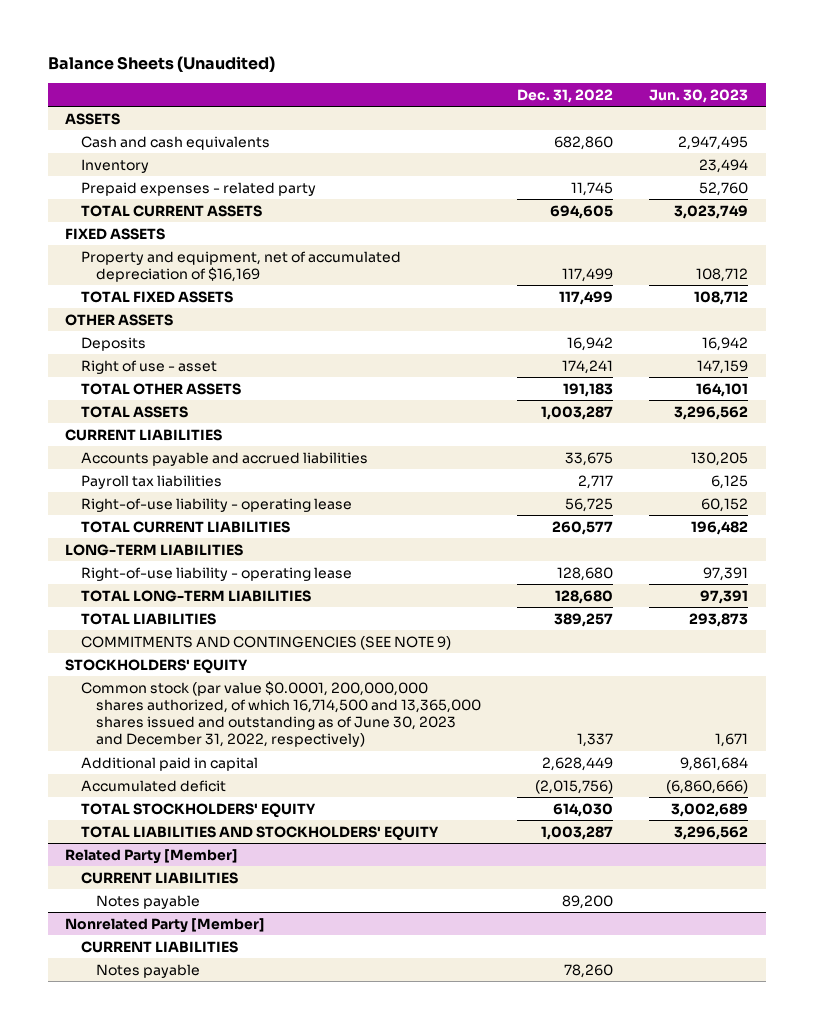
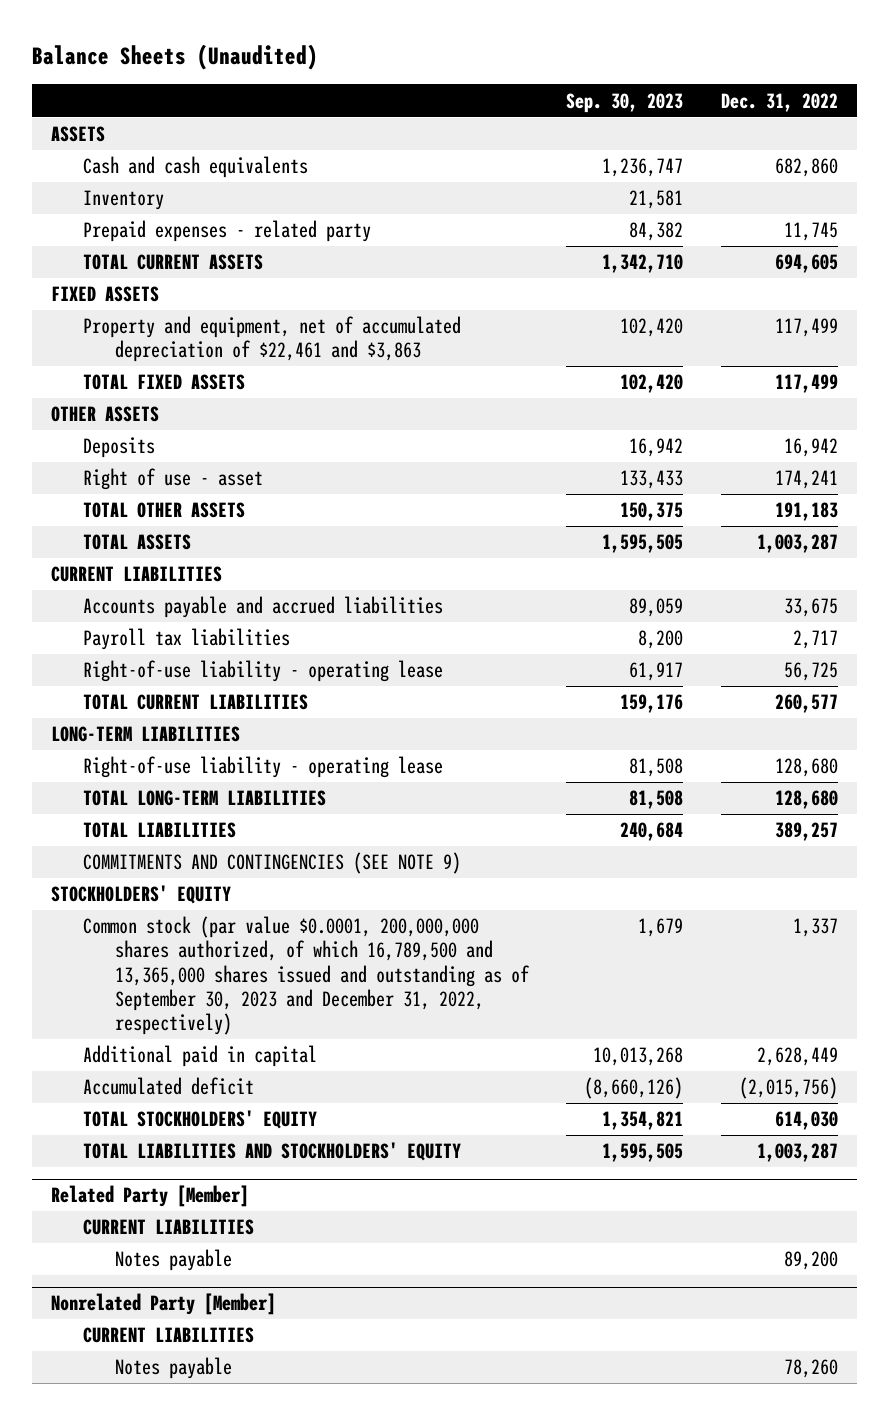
[648,88,748,103] Jun. 30, 2023 -> none
none -> [566,92,684,113] Sep. 30, 2023
[80,250,401,282] Property and equipment, net of accumulated depreciation of $16,169 -> [82,316,461,363] Property and equipment, net of accumulated depreciation of $22,461 and $3,863
[80,680,482,748] Common stock (par value $0.0001, 200,000,000 shares authorized, of which 16,714,500 and 13,365,000 shares issued and outstanding as of June 30, 2023 and December 31, 2022, respectively) -> [82,916,530,1035] Common stock (par value $0.0001, 200,000,000 shares authorized, of which 16,789,500 and 13,365,000 shares issued and outstanding as of September 30, 2023 and December 31, 2022, respectively)

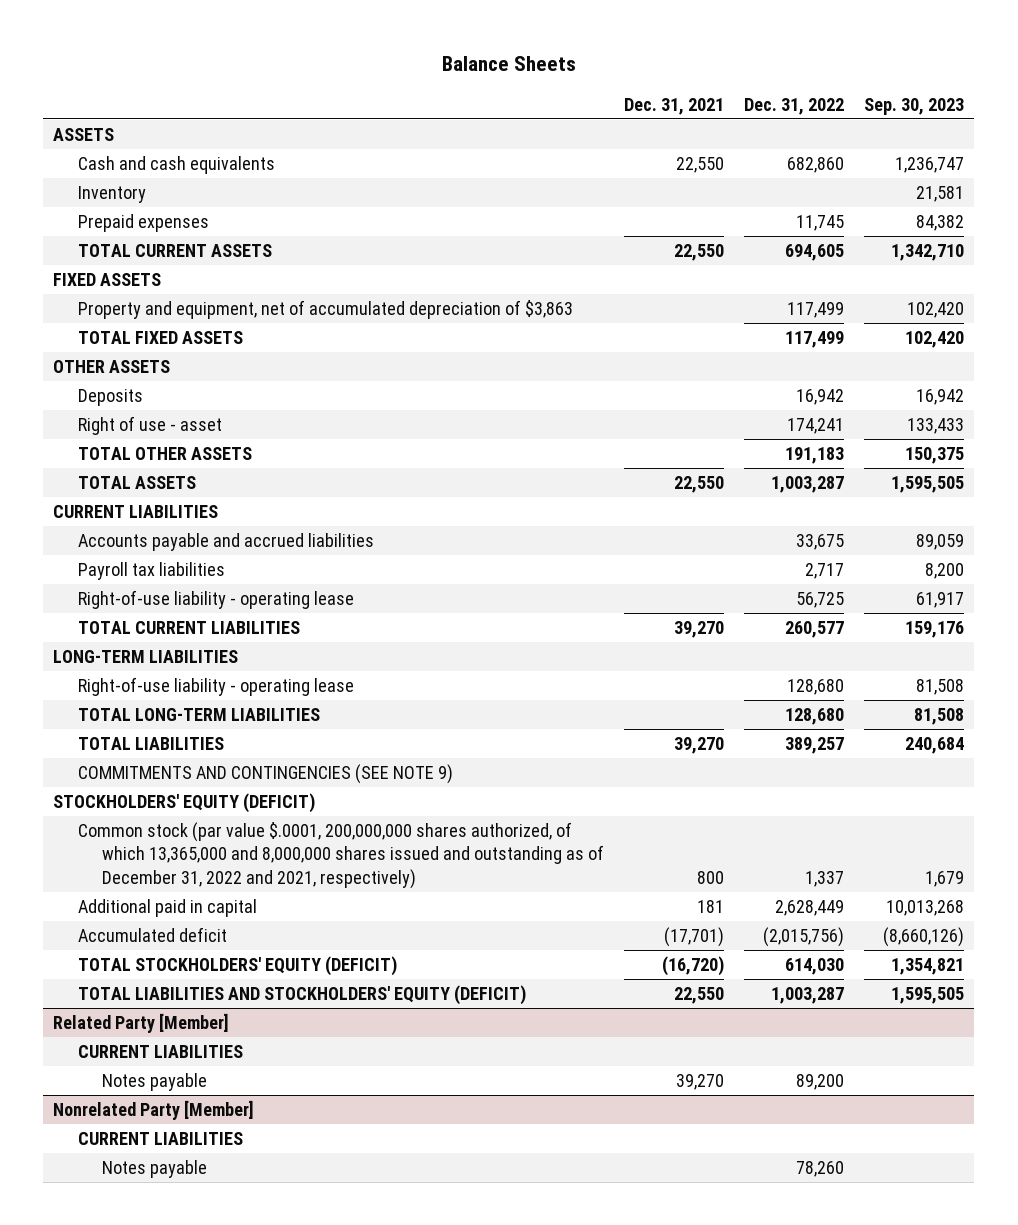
[32,43,319,70] Balance Sheets (Unaudited) -> [441,56,576,72] Balance Sheets
none -> [624,97,725,115] Dec. 31, 2021
[82,220,371,243] Prepaid expenses - related party -> [77,213,209,232] Prepaid expenses
[82,316,461,363] Property and equipment, net of accumulated depreciation of $22,461 and $3,863 -> [77,299,573,319] Property and equipment, net of accumulated depreciation of $3,863
[50,885,231,905] STOCKHOLDERS' EQUITY -> [53,792,316,813] STOCKHOLDERS' EQUITY (DEFICIT)
[82,916,530,1035] Common stock (par value $0.0001, 200,000,000 shares authorized, of which 16,789,500 and 13,365,000 shares issued and outstanding as of September 30, 2023 and December 31, 2022, respectively) -> [77,821,605,889] Common stock (par value $.0001, 200,000,000 shares authorized, of which 13,365,000 and 8,000,000 shares issued and outstanding as of December 31, 2022 and 2021, respectively)
[82,1110,317,1130] TOTAL STOCKHOLDERS' EQUITY -> [77,955,397,976] TOTAL STOCKHOLDERS' EQUITY (DEFICIT)
[82,1142,461,1162] TOTAL LIABILITIES AND STOCKHOLDERS' EQUITY -> [77,984,526,1005] TOTAL LIABILITIES AND STOCKHOLDERS' EQUITY (DEFICIT)

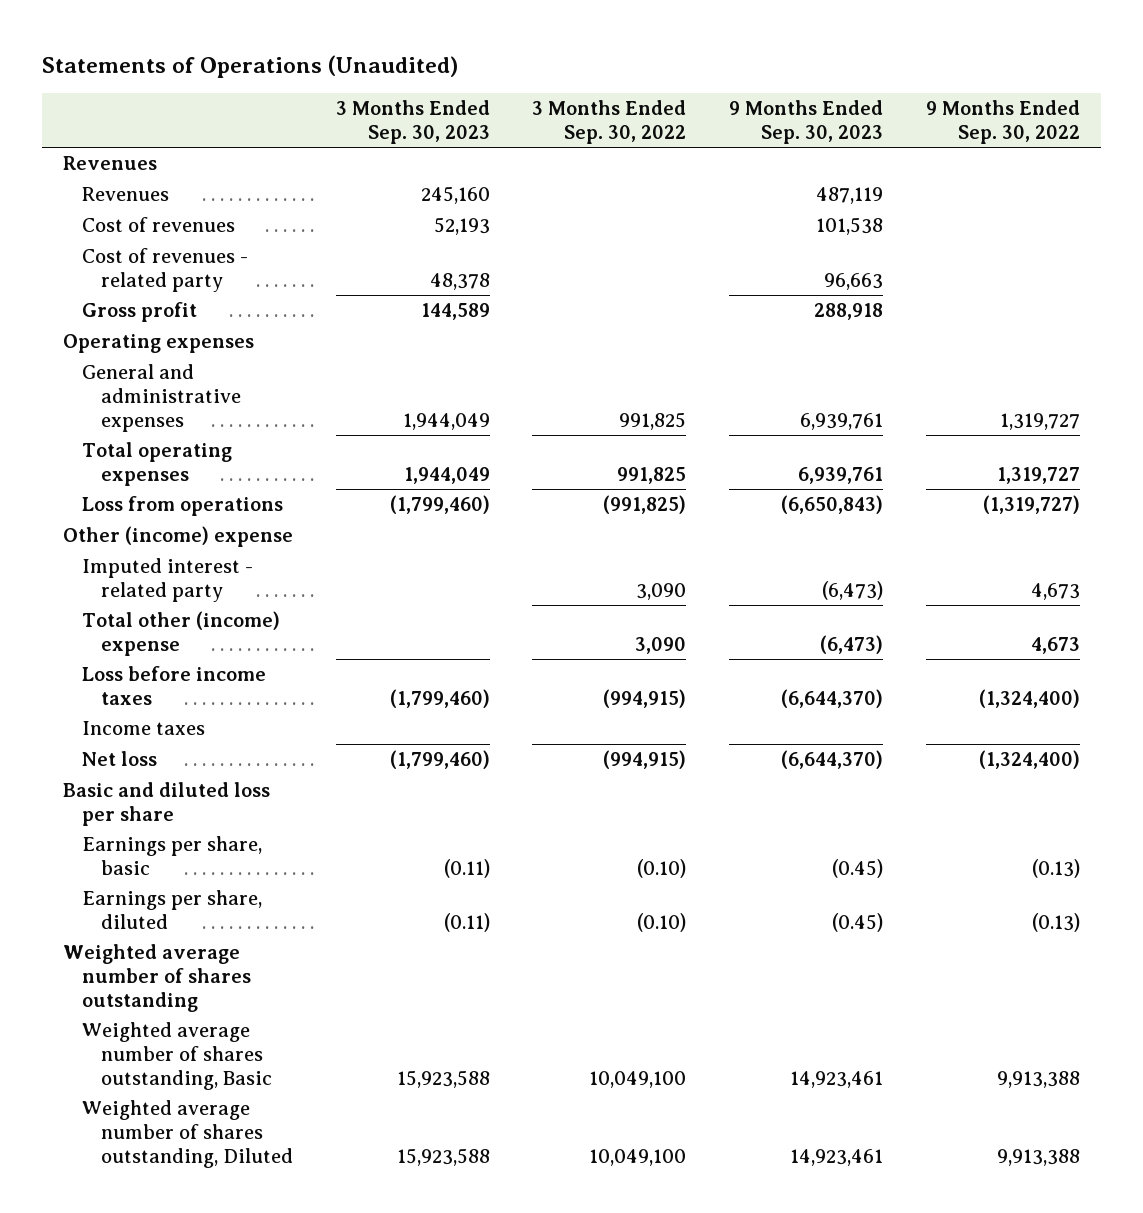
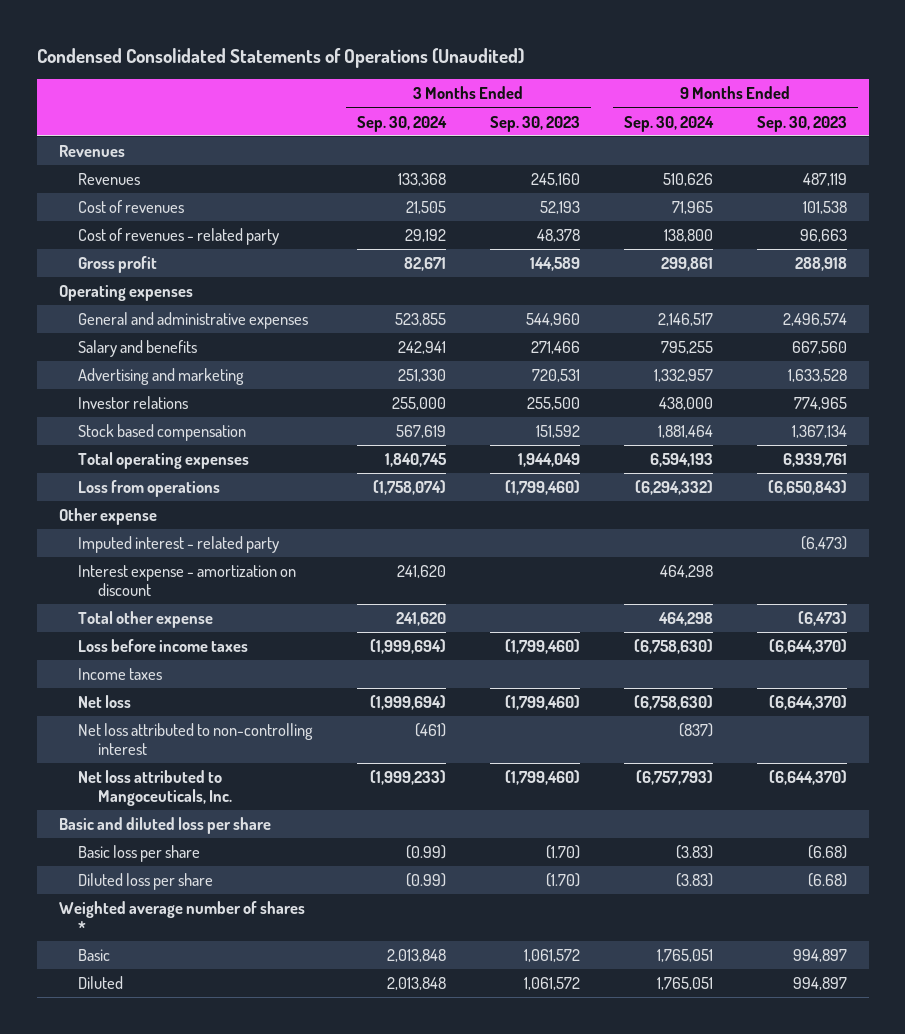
[41,54,458,78] Statements of Operations (Unaudited) -> [36,47,524,68] Condensed Consolidated Statements of Operations (Unaudited)
[532,99,687,144] 3 Months Ended Sep. 30, 2022 -> none
[925,99,1080,144] 9 Months Ended Sep. 30, 2022 -> none
none -> [357,115,448,132] Sep. 30, 2024
none -> [623,115,714,132] Sep. 30, 2024
[402,412,490,430] 1,944,049 -> [525,313,580,327] 544,960
[800,412,884,430] 6,939,761 -> [782,313,847,327] 2,496,574
none -> [78,340,198,358] Salary and benefits
none -> [78,368,245,386] Advertising and marketing
none -> [78,396,189,410] Investor relations
none -> [78,424,247,442] Stock based compensation
[63,526,294,548] Other (income) expense -> [58,508,157,526] Other expense
none -> [78,565,297,597] Interest expense - amortization on discount
[82,611,281,656] Total other (income) expense -> [78,611,214,629] Total other expense
none -> [78,723,314,756] Net loss attributed to non-controlling interest
none -> [78,770,232,807] Net loss attributed to Mangoceuticals, Inc.
[82,1022,273,1090] Weighted average number of shares outstanding, Basic -> none
[82,1100,294,1168] Weighted average number of shares outstanding, Diluted -> none
[82,836,263,875] Earnings per share, basic -> [78,845,201,863] Basic loss per share
[443,858,490,878] (0.11) -> [545,845,580,860] (1.70)
[832,858,884,878] (0.45) -> [807,845,847,860] (6.68)
[82,890,263,929] Earnings per share, diluted -> [78,873,214,891] Diluted loss per share
[443,912,490,932] (0.11) -> [545,873,580,888] (1.70)
[832,912,884,932] (0.45) -> [807,873,847,888] (6.68)
[63,944,252,1012] Weighted average number of shares outstanding -> [58,901,305,934] Weighted average number of shares *
none -> [78,949,111,962] Basic
none -> [78,976,124,990] Diluted

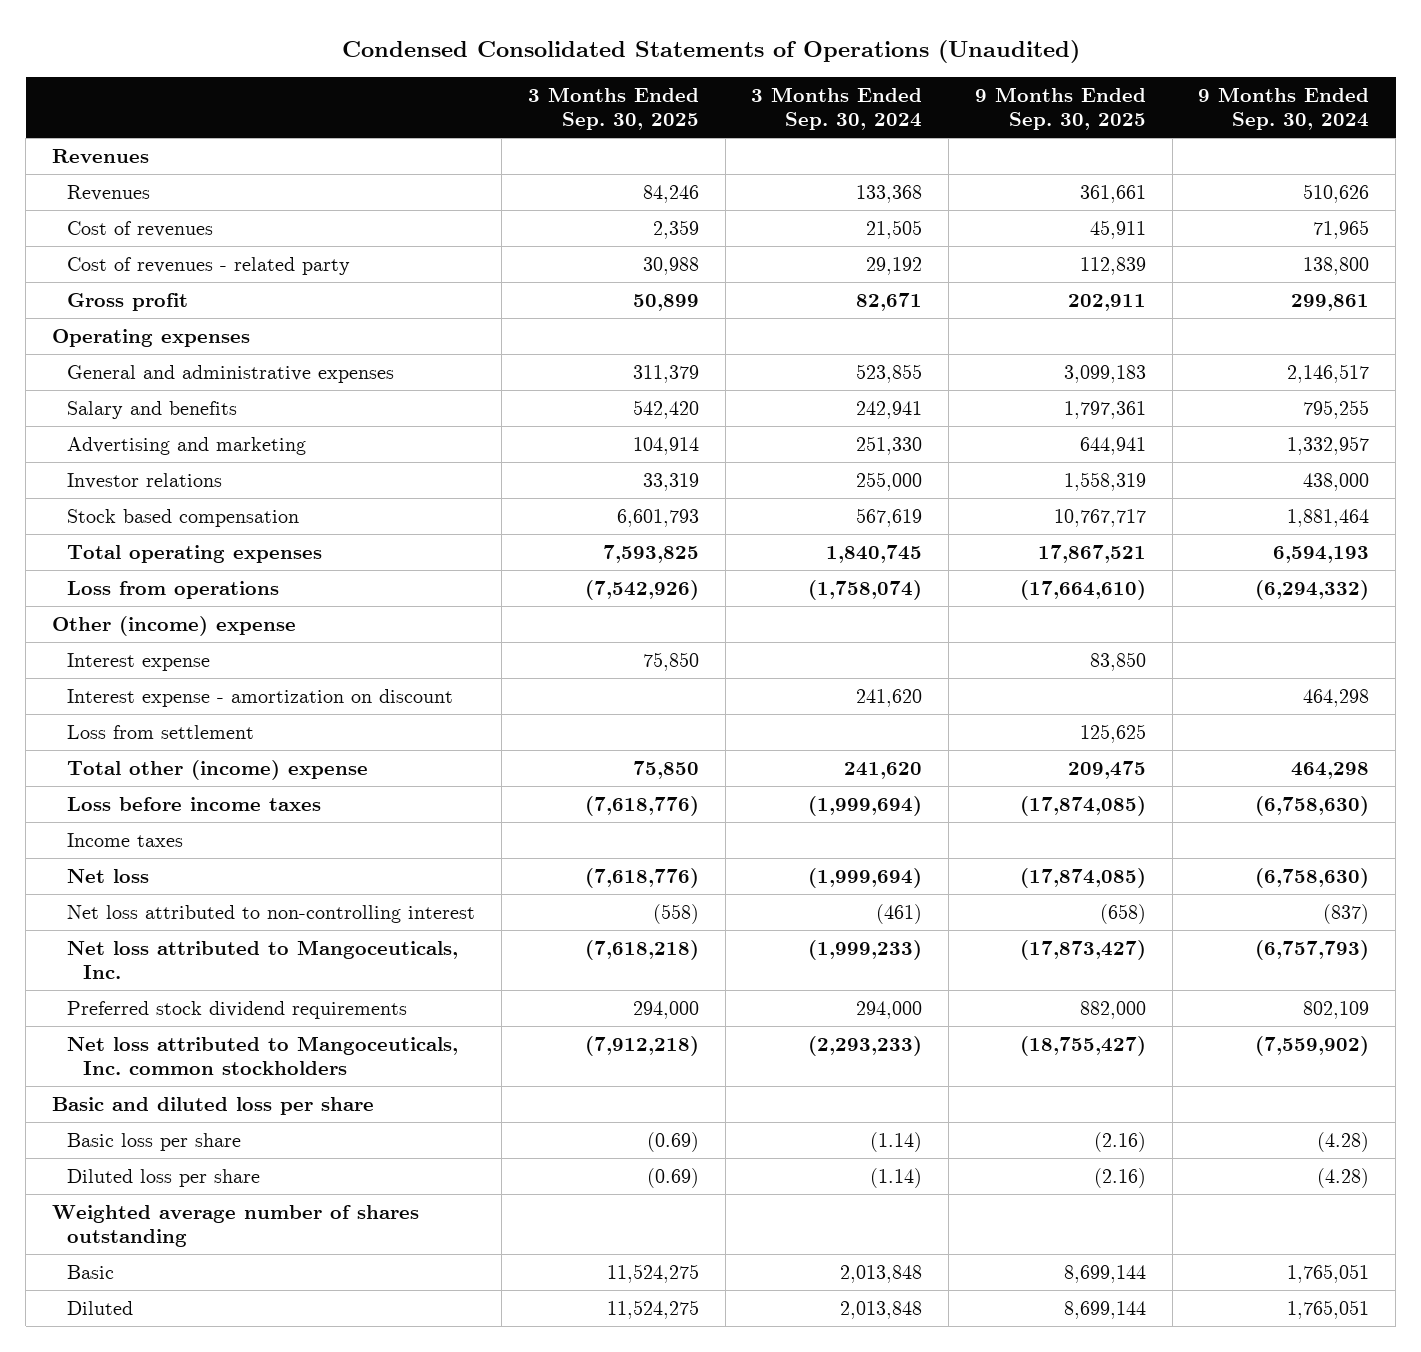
[489,115,580,132] Sep. 30, 2023 -> none
[756,115,847,132] Sep. 30, 2023 -> none
none -> [527,87,699,131] 3 Months Ended Sep. 30, 2025
none -> [974,87,1146,131] 9 Months Ended Sep. 30, 2025
[78,536,280,554] Imputed interest - related party -> none
[58,508,157,526] Other expense -> [51,616,296,637] Other (income) expense
none -> [67,653,211,672] Interest expense
none -> [67,725,255,740] Loss from settlement
[78,611,214,629] Total other expense -> [67,760,369,781] Total other (income) expense
none -> [67,1001,408,1020] Preferred stock dividend requirements
none -> [67,1036,459,1076] Net loss attributed to Mangoceuticals, Inc. common stockholders
[406,845,447,860] (0.99) -> [870,1132,923,1153] (1.14)
[675,845,713,860] (3.83) -> [1317,1132,1370,1153] (4.28)
[406,873,447,888] (0.99) -> [870,1168,923,1189] (1.14)
[675,873,713,888] (3.83) -> [1317,1168,1370,1189] (4.28)
[58,901,305,934] Weighted average number of shares * -> [51,1205,419,1248] Weighted average number of shares outstanding

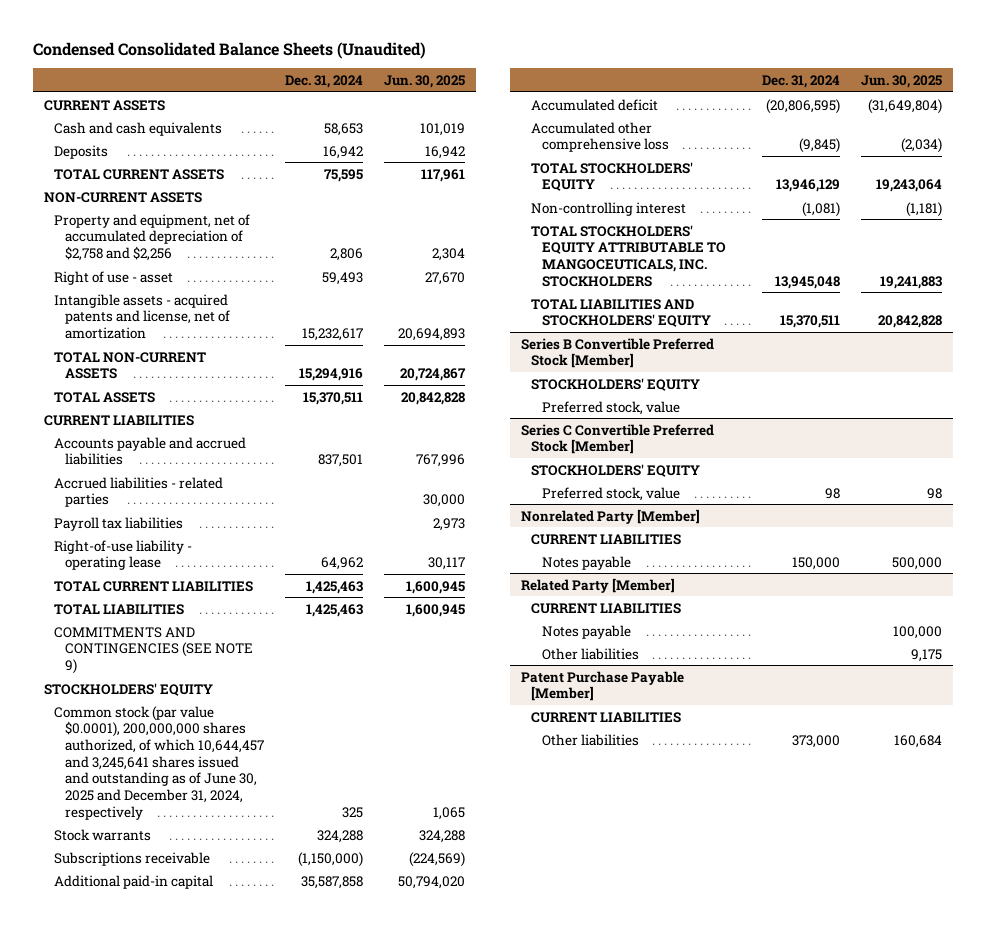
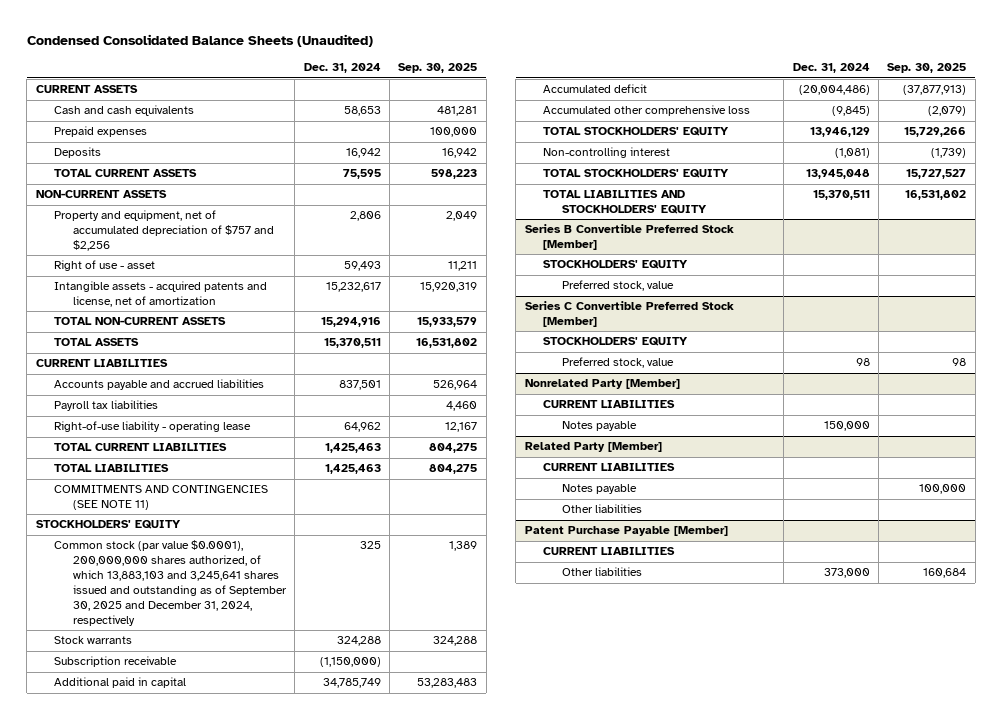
[384,74,466,88] Jun. 30, 2025 -> none
none -> [398,63,478,74] Sep. 30, 2025
none -> [54,126,148,138] Prepaid expenses
[54,213,251,261] Property and equipment, net of accumulated depreciation of $2,758 and $2,256 -> [54,210,275,252] Property and equipment, net of accumulated depreciation of $757 and $2,256
[54,476,224,508] Accrued liabilities - related parties -> none
[54,626,253,674] COMMITMENTS AND CONTINGENCIES (SEE NOTE 9) -> [54,485,269,511] COMMITMENTS AND CONTINGENCIES (SEE NOTE 11)
[54,705,264,820] Common stock (par value $0.0001), 200,000,000 shares authorized, of which 10,644,457 and 3,245,641 shares issued and outstanding as of June 30, 2025 and December 31, 2024, respectively -> [54,540,288,626] Common stock (par value $0.0001), 200,000,000 shares authorized, of which 13,883,103 and 3,245,641 shares issued and outstanding as of September 30, 2025 and December 31, 2024, respectively
[54,851,211,866] Subscriptions receivable -> [54,656,178,668] Subscription receivable
[54,874,214,889] Additional paid-in capital -> [54,677,187,689] Additional paid in capital
[301,875,364,889] 35,587,858 -> [322,678,381,689] 34,785,749
[765,98,840,114] (20,806,595) -> [798,85,870,96] (20,004,486)
[531,224,726,287] TOTAL STOCKHOLDERS' EQUITY ATTRIBUTABLE TO MANGOCEUTICALS, INC. STOCKHOLDERS -> [543,169,730,179] TOTAL STOCKHOLDERS' EQUITY

